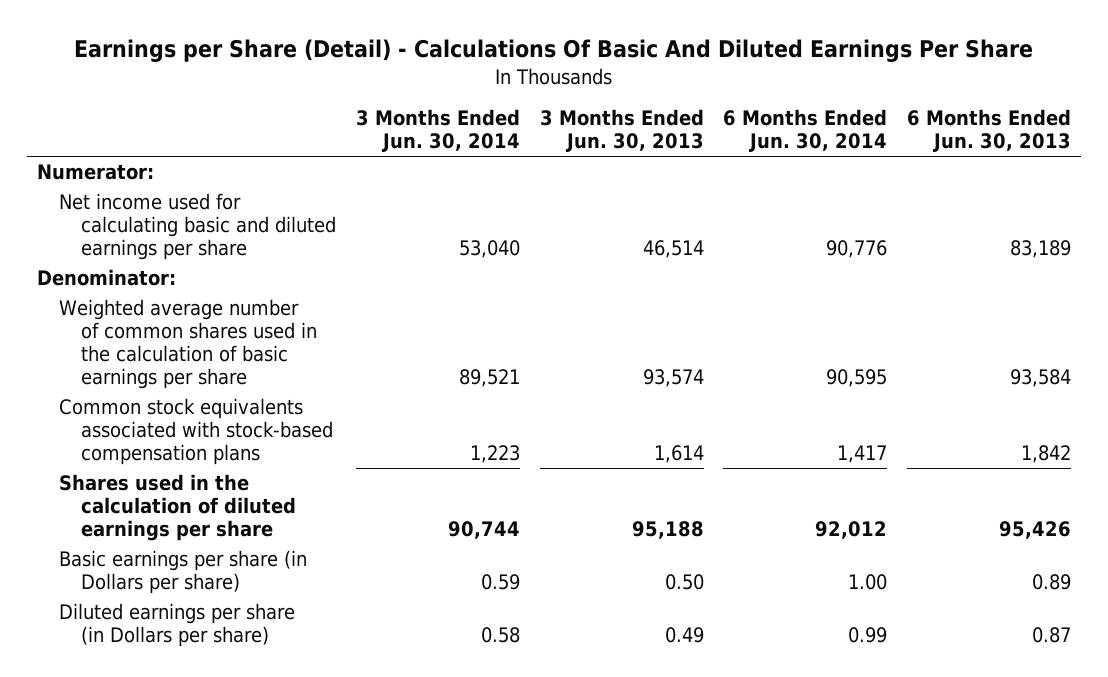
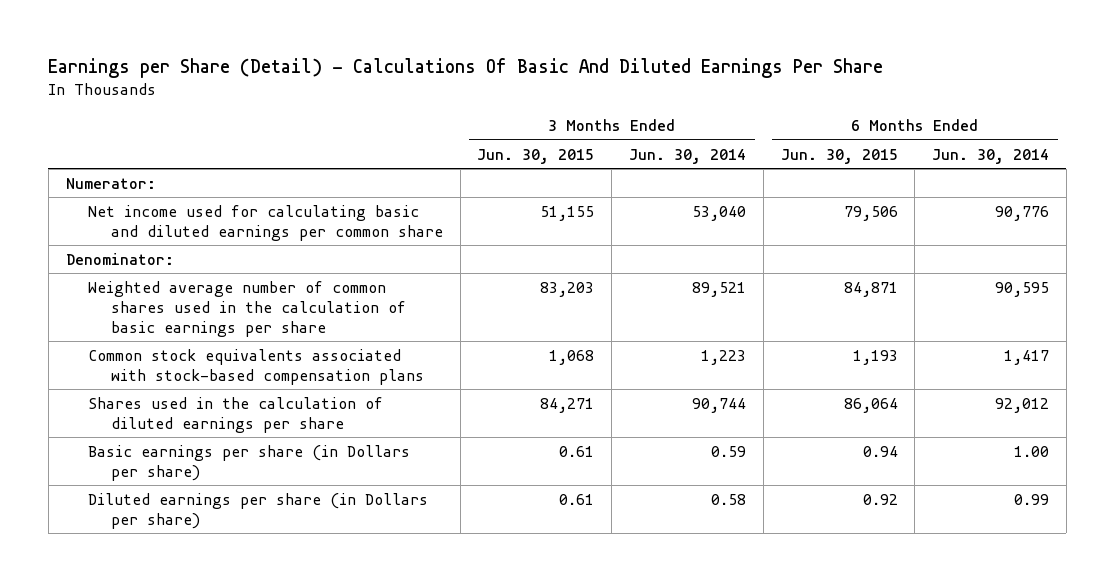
[539,109,704,153] 3 Months Ended Jun. 30, 2013 -> none
[907,109,1072,153] 6 Months Ended Jun. 30, 2013 -> none
none -> [477,148,595,164] Jun. 30, 2015
none -> [780,148,898,164] Jun. 30, 2015
[58,193,336,261] Net income used for calculating basic and diluted earnings per share -> [88,204,443,241] Net income used for calculating basic and diluted earnings per common share

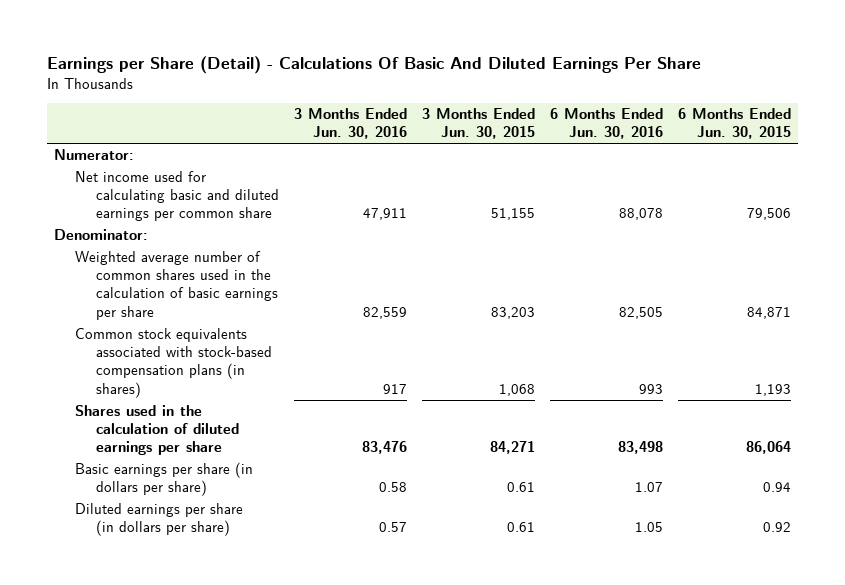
[628,148,746,164] Jun. 30, 2014 -> none
[932,148,1050,164] Jun. 30, 2014 -> none
none -> [294,107,408,140] 3 Months Ended Jun. 30, 2016
none -> [550,107,664,140] 6 Months Ended Jun. 30, 2016
[88,348,424,385] Common stock equivalents associated with stock-based compensation plans -> [75,328,273,398] Common stock equivalents associated with stock-based compensation plans (in shares)
[88,444,411,481] Basic earnings per share (in Dollars per share) -> [75,462,254,497] Basic earnings per share (in dollars per share)
[88,492,429,529] Diluted earnings per share (in Dollars per share) -> [75,503,244,537] Diluted earnings per share (in dollars per share)

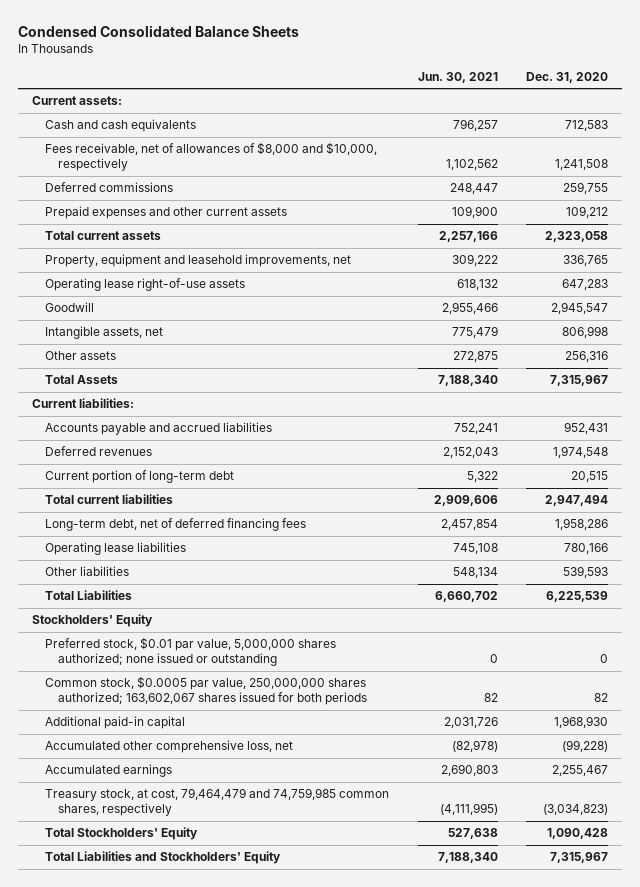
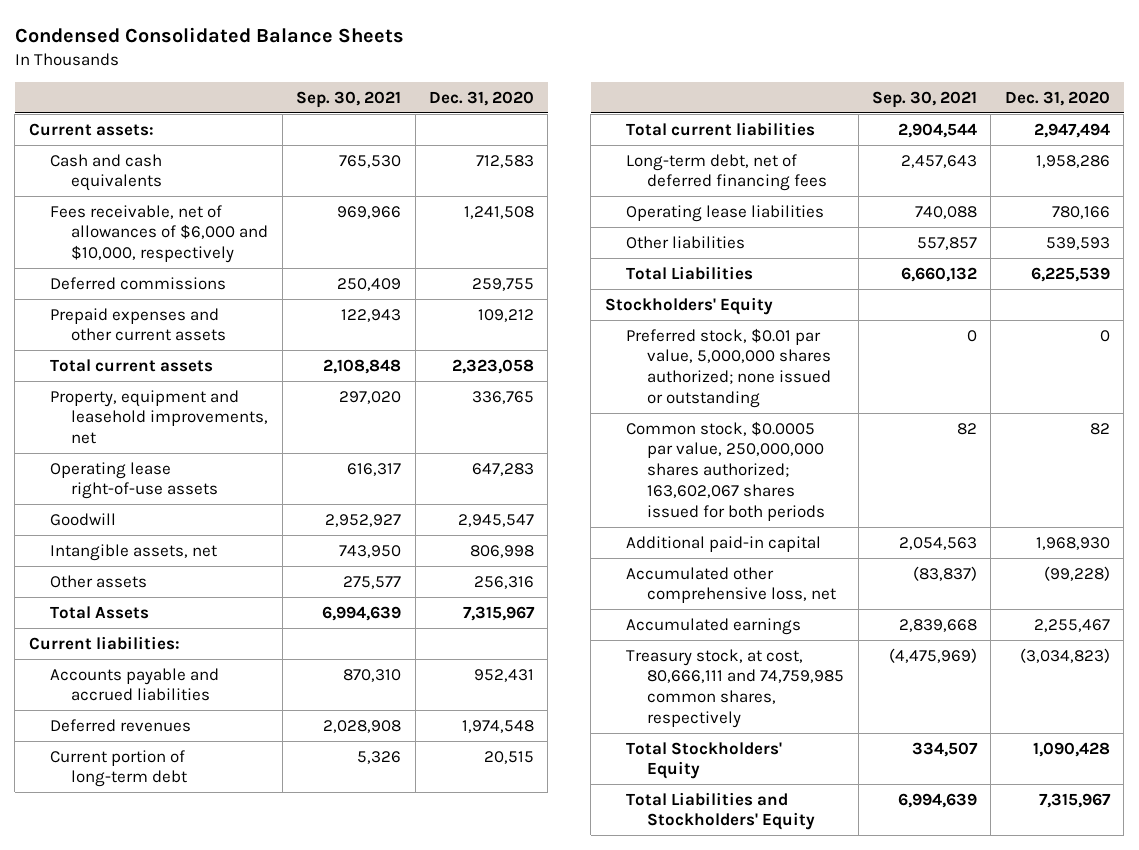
[417,71,498,83] Jun. 30, 2021 -> none
none -> [296,90,402,108] Sep. 30, 2021
[45,142,378,172] Fees receivable, net of allowances of $8,000 and $10,000, respectively -> [50,204,269,264] Fees receivable, net of allowances of $6,000 and $10,000, respectively
[45,788,390,817] Treasury stock, at cost, 79,464,479 and 74,759,985 common shares, respectively -> [625,648,845,728] Treasury stock, at cost, 80,666,111 and 74,759,985 common shares, respectively

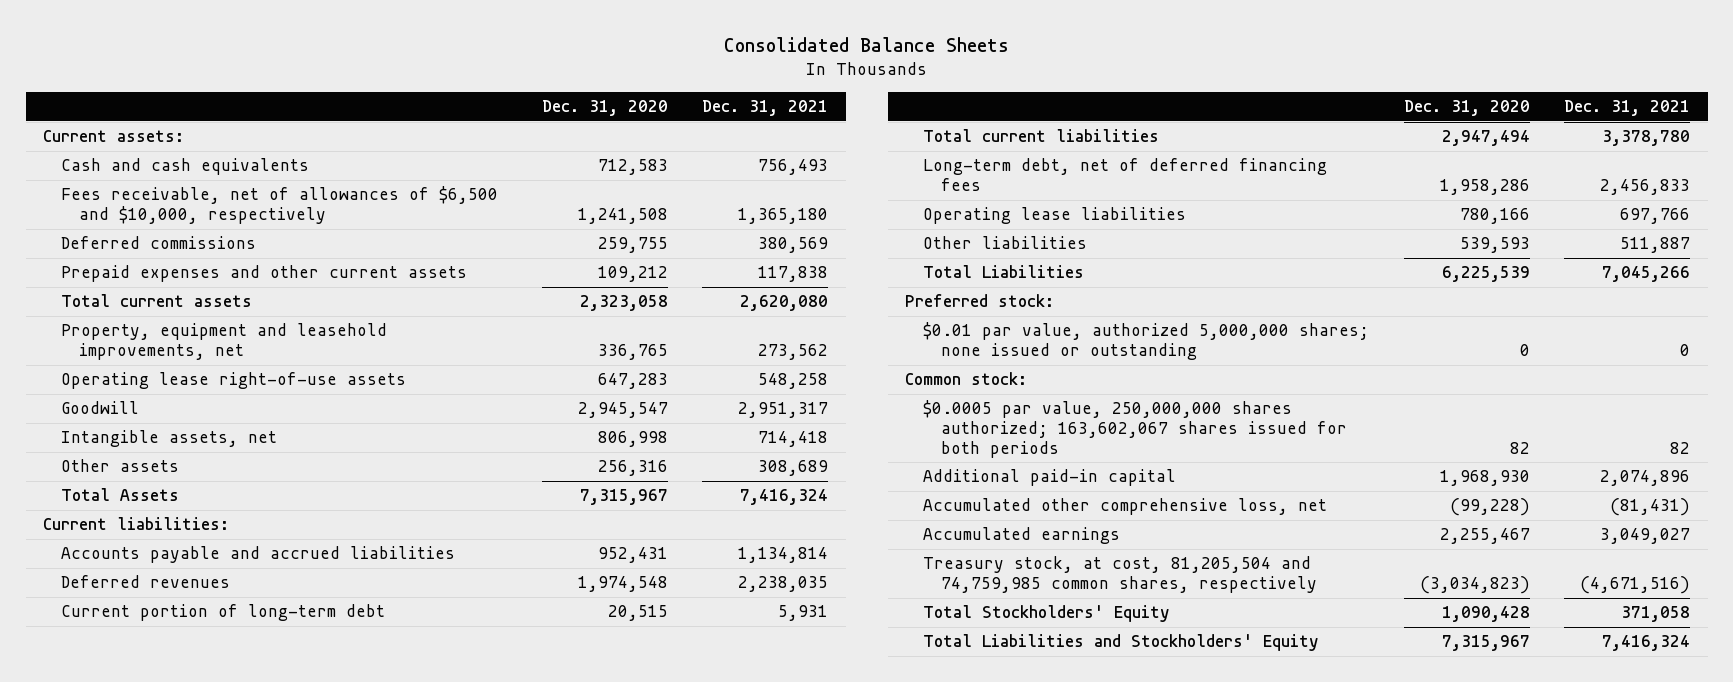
[14,26,404,43] Condensed Consolidated Balance Sheets -> [723,36,1009,52] Consolidated Balance Sheets
[296,90,402,108] Sep. 30, 2021 -> none
none -> [702,100,829,117] Dec. 31, 2021
[50,204,269,264] Fees receivable, net of allowances of $6,000 and $10,000, respectively -> [60,186,498,225] Fees receivable, net of allowances of $6,500 and $10,000, respectively
[604,296,773,315] Stockholders' Equity -> none
none -> [905,294,1055,308] Preferred stock:
[625,327,832,408] Preferred stock, $0.01 par value, 5,000,000 shares authorized; none issued or outstanding -> [923,322,1370,361] $0.01 par value, authorized 5,000,000 shares; none issued or outstanding
none -> [905,372,1028,386] Common stock:
[625,420,826,521] Common stock, $0.0005 par value, 250,000,000 shares authorized; 163,602,067 shares issued for both periods -> [923,400,1347,458] $0.0005 par value, 250,000,000 shares authorized; 163,602,067 shares issued for both periods
[625,648,845,728] Treasury stock, at cost, 80,666,111 and 74,759,985 common shares, respectively -> [923,556,1317,594] Treasury stock, at cost, 81,205,504 and 74,759,985 common shares, respectively

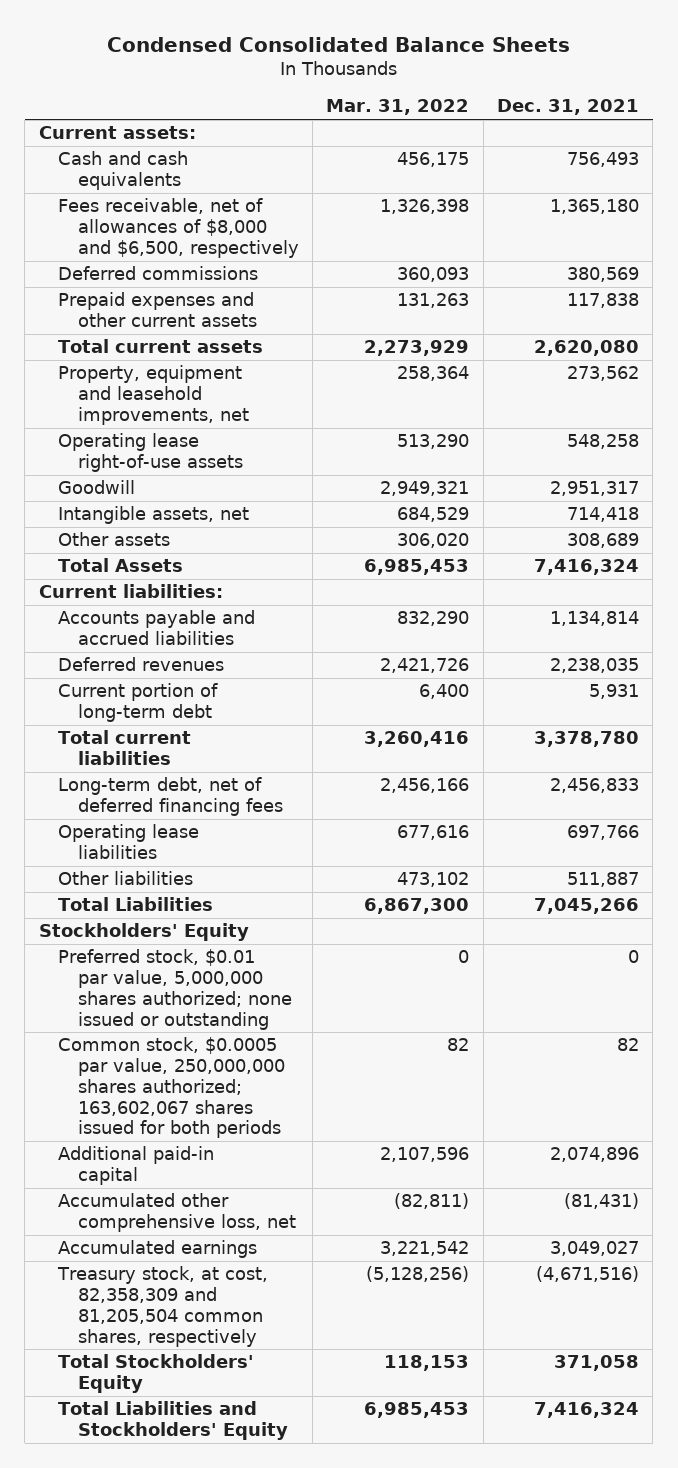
[723,36,1009,52] Consolidated Balance Sheets -> [106,36,570,52] Condensed Consolidated Balance Sheets
[541,100,668,117] Dec. 31, 2020 -> none
none -> [326,99,470,116] Mar. 31, 2022
[60,186,498,225] Fees receivable, net of allowances of $6,500 and $10,000, respectively -> [58,198,299,258] Fees receivable, net of allowances of $8,000 and $6,500, respectively
[905,294,1055,308] Preferred stock: -> none
[905,372,1028,386] Common stock: -> none
none -> [38,923,249,942] Stockholders' Equity
[923,322,1370,361] $0.01 par value, authorized 5,000,000 shares; none issued or outstanding -> [58,949,292,1030] Preferred stock, $0.01 par value, 5,000,000 shares authorized; none issued or outstanding
[923,400,1347,458] $0.0005 par value, 250,000,000 shares authorized; 163,602,067 shares issued for both periods -> [58,1037,285,1139] Common stock, $0.0005 par value, 250,000,000 shares authorized; 163,602,067 shares issued for both periods
[923,556,1317,594] Treasury stock, at cost, 81,205,504 and 74,759,985 common shares, respectively -> [57,1266,269,1347] Treasury stock, at cost, 82,358,309 and 81,205,504 common shares, respectively

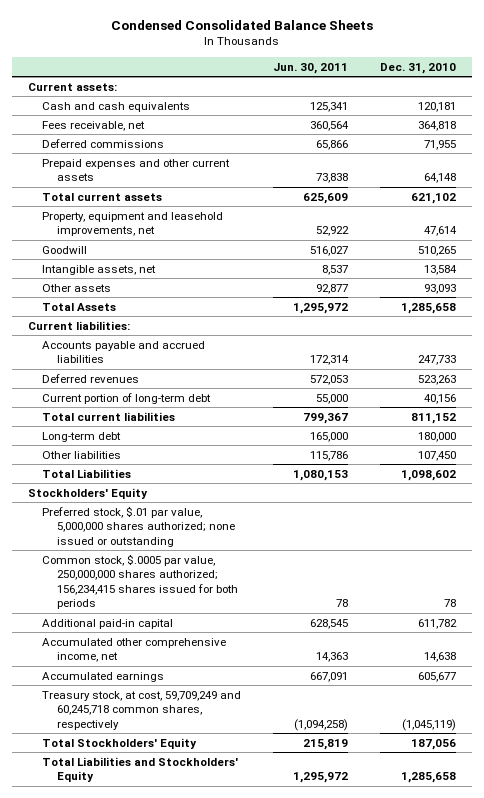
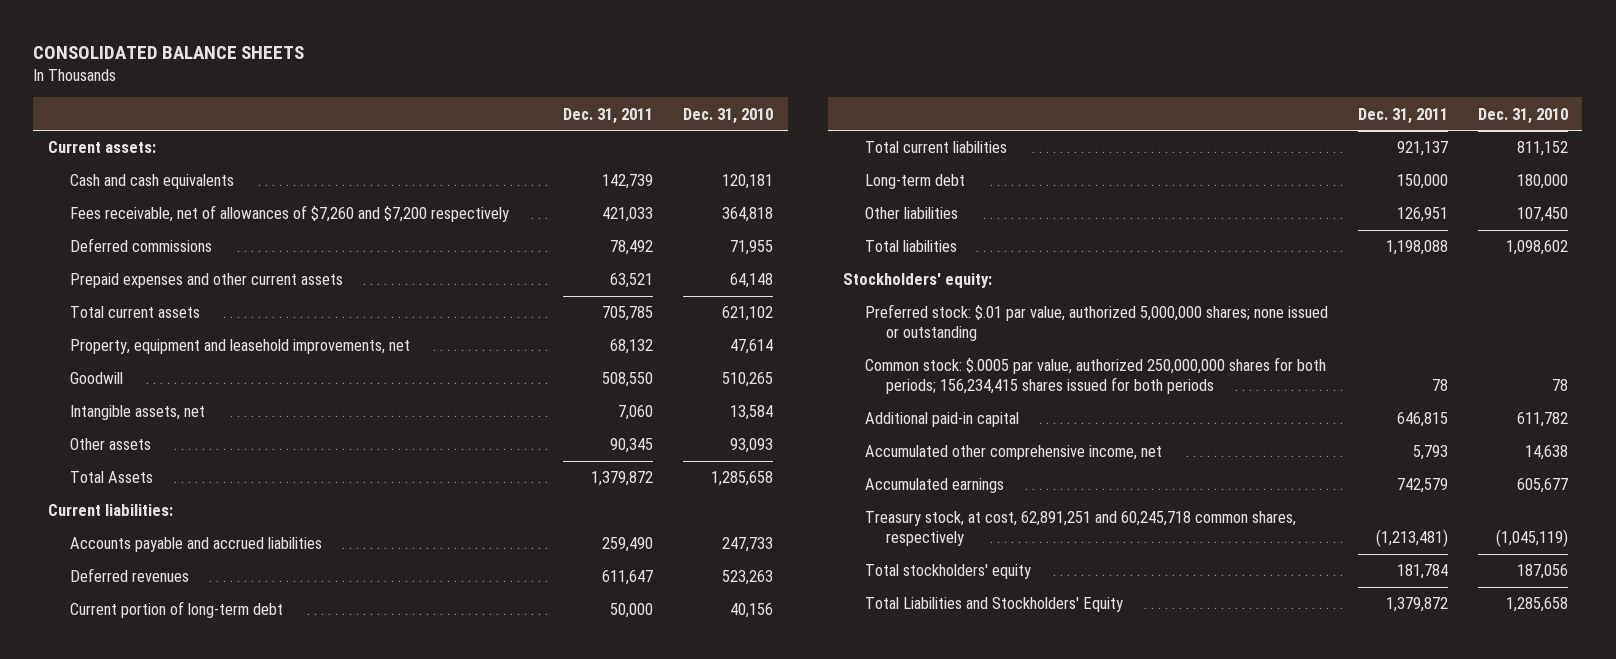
[110,19,373,30] Condensed Consolidated Balance Sheets -> [33,45,305,59] CONSOLIDATED BALANCE SHEETS
[273,62,349,74] Jun. 30, 2011 -> none
none -> [562,107,653,124] Dec. 31, 2011
[42,120,146,131] Fees receivable, net -> [69,205,509,223] Fees receivable, net of allowances of $7,260 and $7,200 respectively
[42,468,132,478] Total Liabilities -> [864,240,957,253] Total liabilities
[27,487,148,499] Stockholders' Equity -> [843,273,993,289] Stockholders' equity:
[42,505,236,547] Preferred stock, $.01 par value, 5,000,000 shares authorized; none issued or outstanding -> [864,304,1328,342] Preferred stock: $.01 par value, authorized 5,000,000 shares; none issued or outstanding
[42,553,239,610] Common stock, $.0005 par value, 250,000,000 shares authorized; 156,234,415 shares issued for both periods -> [864,357,1326,395] Common stock: $.0005 par value, authorized 250,000,000 shares for both periods; 156,234,415 shares issued for both periods
[42,690,242,730] Treasury stock, at cost, 59,709,249 and 60,245,718 common shares, respectively -> [864,511,1296,547] Treasury stock, at cost, 62,891,251 and 60,245,718 common shares, respectively
[42,737,198,749] Total Stockholders' Equity -> [864,564,1031,580] Total stockholders' equity

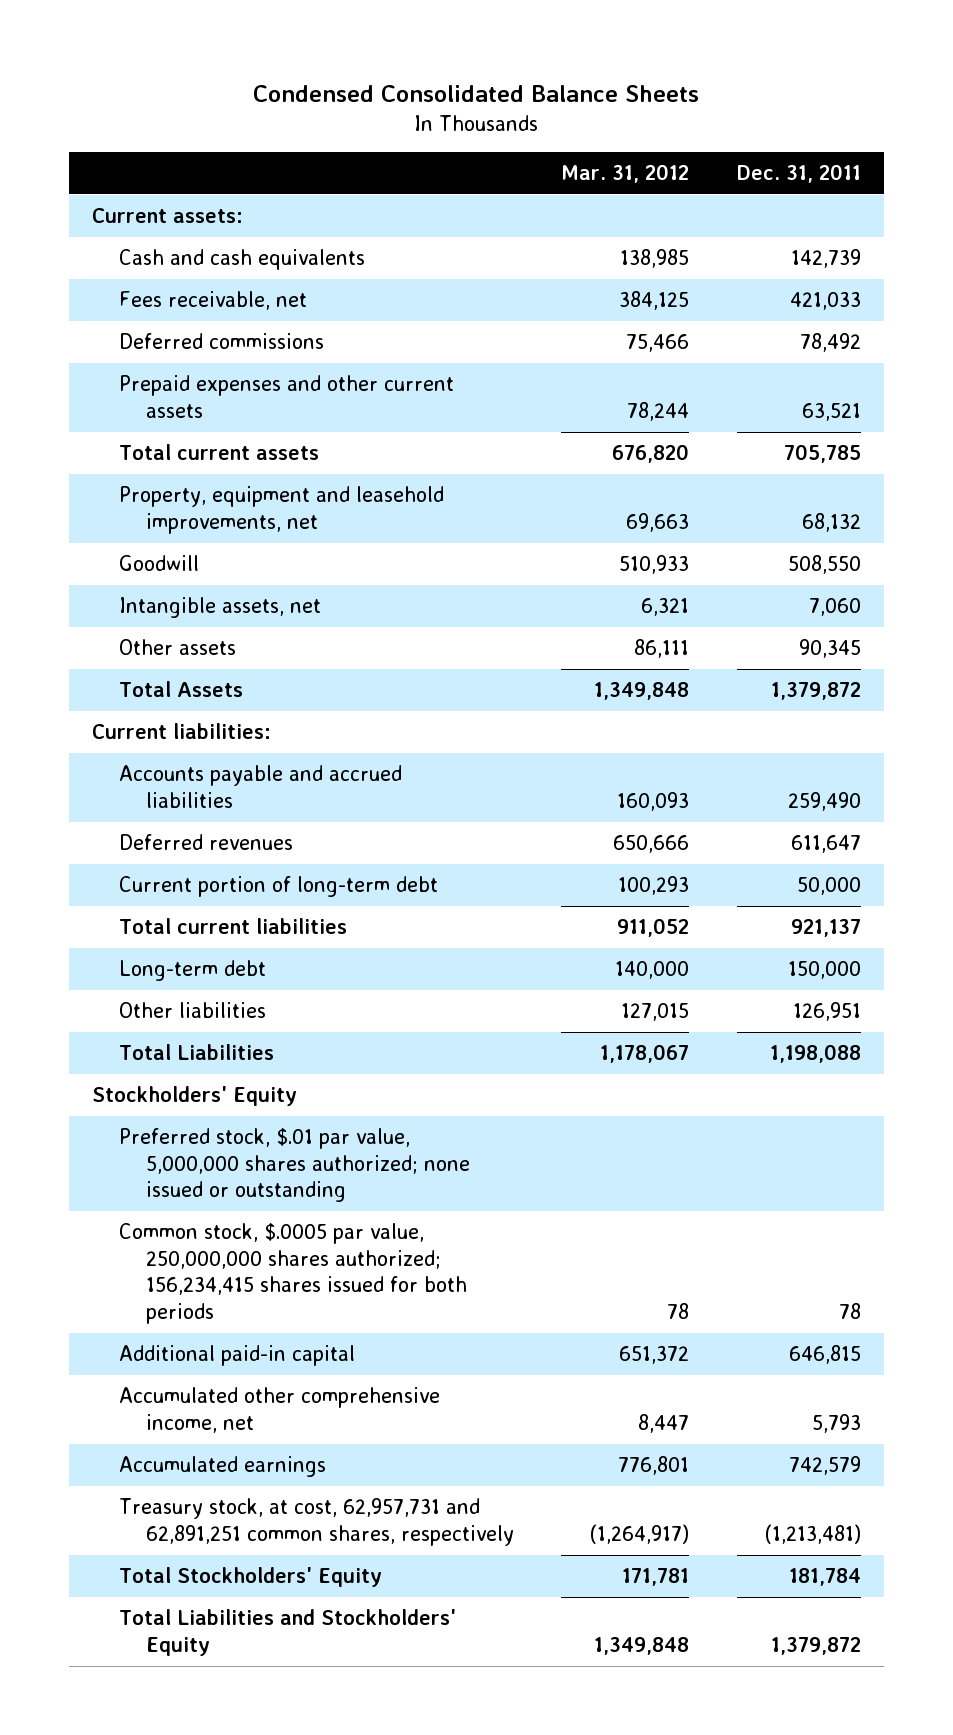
[33,45,305,59] CONSOLIDATED BALANCE SHEETS -> [253,84,700,102] Condensed Consolidated Balance Sheets
[682,107,773,124] Dec. 31, 2010 -> none
none -> [561,164,690,184] Mar. 31, 2012
[69,205,509,223] Fees receivable, net of allowances of $7,260 and $7,200 respectively -> [119,291,308,311] Fees receivable, net
[864,240,957,253] Total liabilities -> [119,1044,275,1061] Total Liabilities
[843,273,993,289] Stockholders' equity: -> [92,1086,298,1107] Stockholders' Equity
[864,304,1328,342] Preferred stock: $.01 par value, authorized 5,000,000 shares; none issued or outstanding -> [119,1128,470,1203] Preferred stock, $.01 par value, 5,000,000 shares authorized; none issued or outstanding
[864,357,1326,395] Common stock: $.0005 par value, authorized 250,000,000 shares for both periods; 156,234,415 shares issued for both periods -> [119,1223,467,1324] Common stock, $.0005 par value, 250,000,000 shares authorized; 156,234,415 shares issued for both periods
[864,511,1296,547] Treasury stock, at cost, 62,891,251 and 60,245,718 common shares, respectively -> [119,1498,514,1546] Treasury stock, at cost, 62,957,731 and 62,891,251 common shares, respectively
[864,564,1031,580] Total stockholders' equity -> [119,1567,383,1588] Total Stockholders' Equity

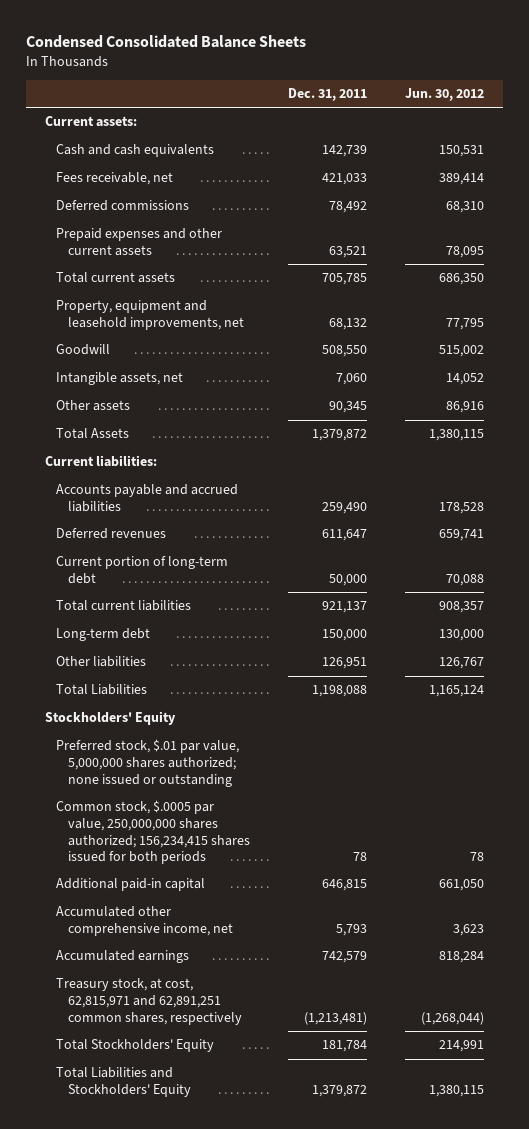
[561,164,690,184] Mar. 31, 2012 -> none
none -> [405,88,485,102] Jun. 30, 2012
[119,1498,514,1546] Treasury stock, at cost, 62,957,731 and 62,891,251 common shares, respectively -> [56,978,242,1025] Treasury stock, at cost, 62,815,971 and 62,891,251 common shares, respectively

